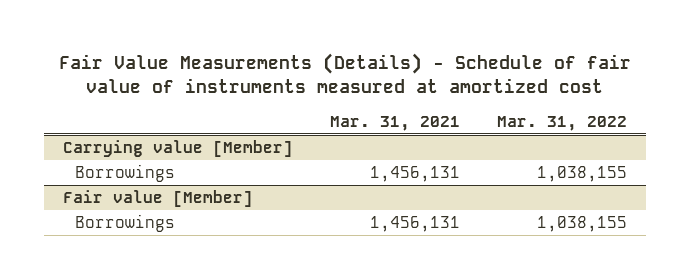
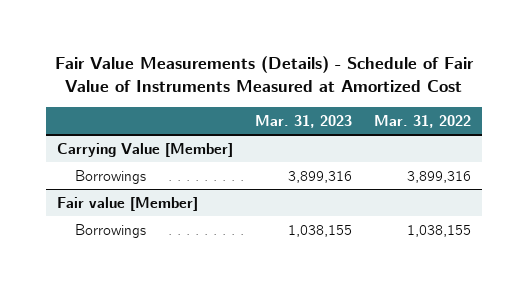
[59,52,632,93] Fair Value Measurements (Details) - Schedule of fair value of instruments measured at amortized cost -> [55,56,475,93] Fair Value Measurements (Details) - Schedule of Fair Value of Instruments Measured at Amortized Cost
[330,115,461,131] Mar. 31, 2021 -> none
none -> [255,114,353,128] Mar. 31, 2023
[62,140,293,158] Carrying value [Member] -> [57,142,234,157] Carrying Value [Member]
[537,166,628,183] 1,038,155 -> [407,170,472,183] 3,899,316

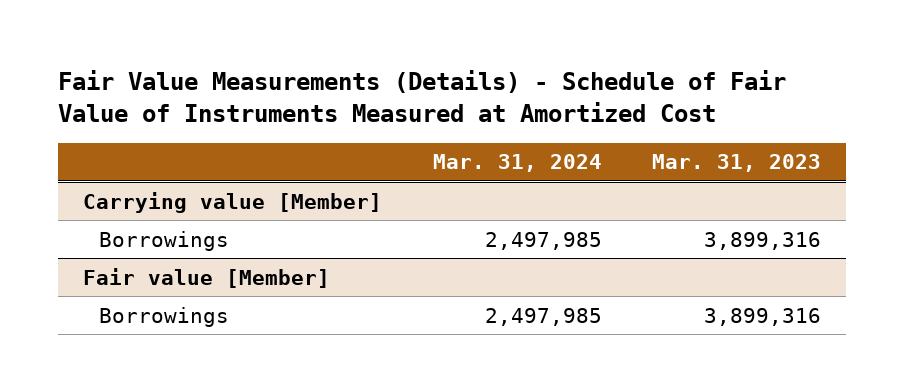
[374,114,472,128] Mar. 31, 2022 -> none
none -> [432,154,602,173] Mar. 31, 2024
[57,142,234,157] Carrying Value [Member] -> [83,191,383,213] Carrying value [Member]
[288,224,353,237] 1,038,155 -> [703,307,821,326] 3,899,316

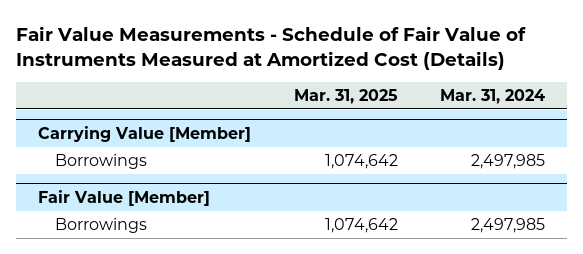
[58,70,787,123] Fair Value Measurements (Details) - Schedule of Fair Value of Instruments Measured at Amortized Cost -> [16,25,527,70] Fair Value Measurements - Schedule of Fair Value of Instruments Measured at Amortized Cost (Details)
[651,154,821,173] Mar. 31, 2023 -> none
none -> [293,88,398,104] Mar. 31, 2025
[83,191,383,213] Carrying value [Member] -> [37,125,251,142] Carrying Value [Member]
[83,267,331,288] Fair value [Member] -> [37,189,210,206] Fair Value [Member]

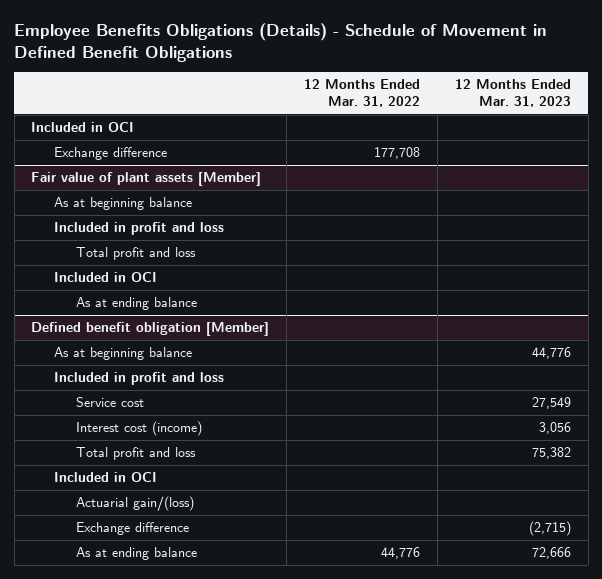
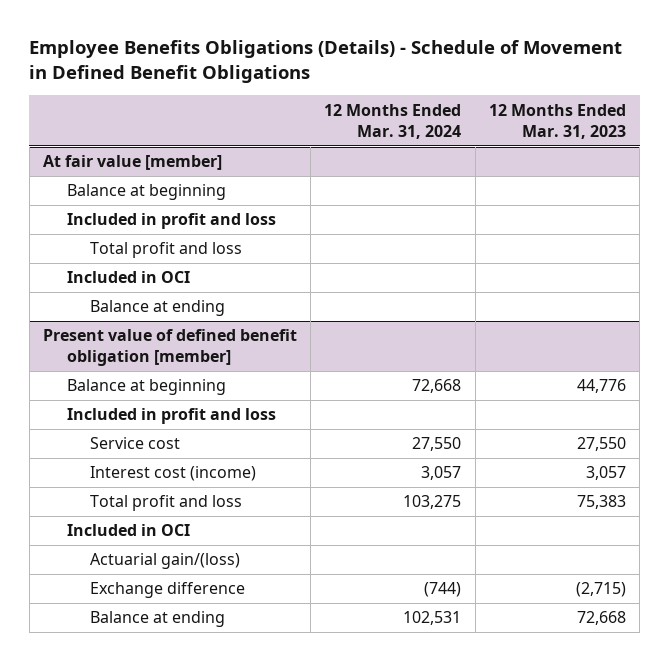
[304,79,421,108] 12 Months Ended Mar. 31, 2022 -> none
none -> [324,103,462,139] 12 Months Ended Mar. 31, 2024
[31,122,135,133] Included in OCI -> none
[53,147,167,161] Exchange difference -> none
[31,172,262,187] Fair value of plant assets [Member] -> [42,155,222,171] At fair value [member]
[53,197,192,211] As at beginning balance -> [66,184,226,201] Balance at beginning
[75,297,197,311] As at ending balance -> [90,300,226,317] Balance at ending
[31,322,270,337] Defined benefit obligation [Member] -> [42,329,297,367] Present value of defined benefit obligation [member]
[53,347,192,361] As at beginning balance -> [66,379,226,396] Balance at beginning
[531,397,571,410] 27,549 -> [576,437,626,452] 27,550
[538,422,571,435] 3,056 -> [585,466,626,481] 3,057
[531,447,571,460] 75,382 -> [576,495,626,510] 75,383
[75,547,197,561] As at ending balance -> [90,611,226,628] Balance at ending
[531,547,571,560] 72,666 -> [576,611,626,626] 72,668

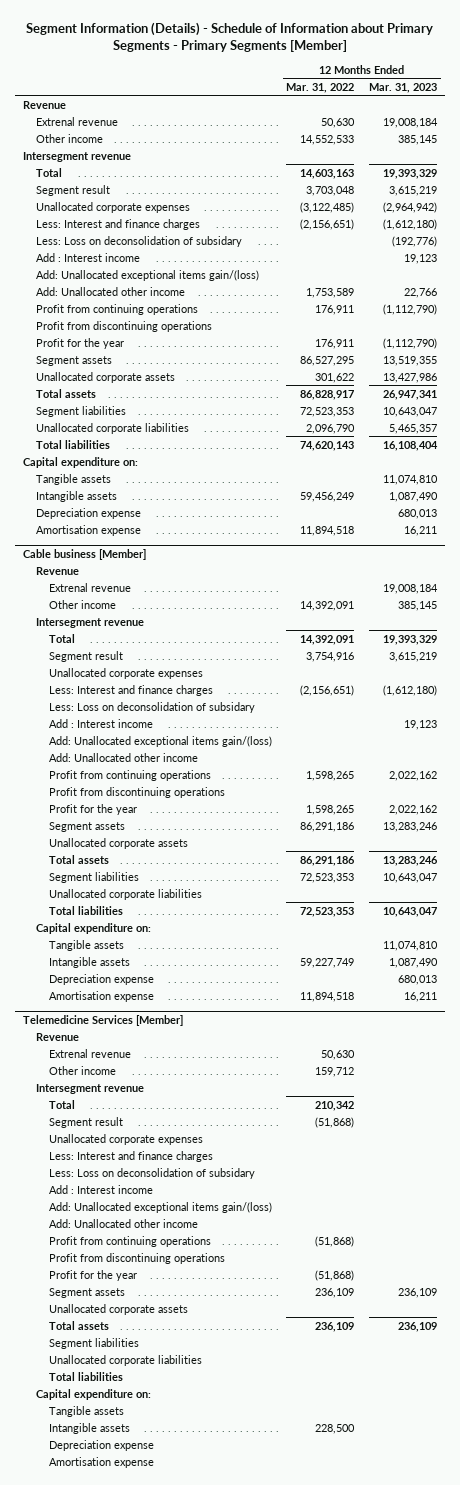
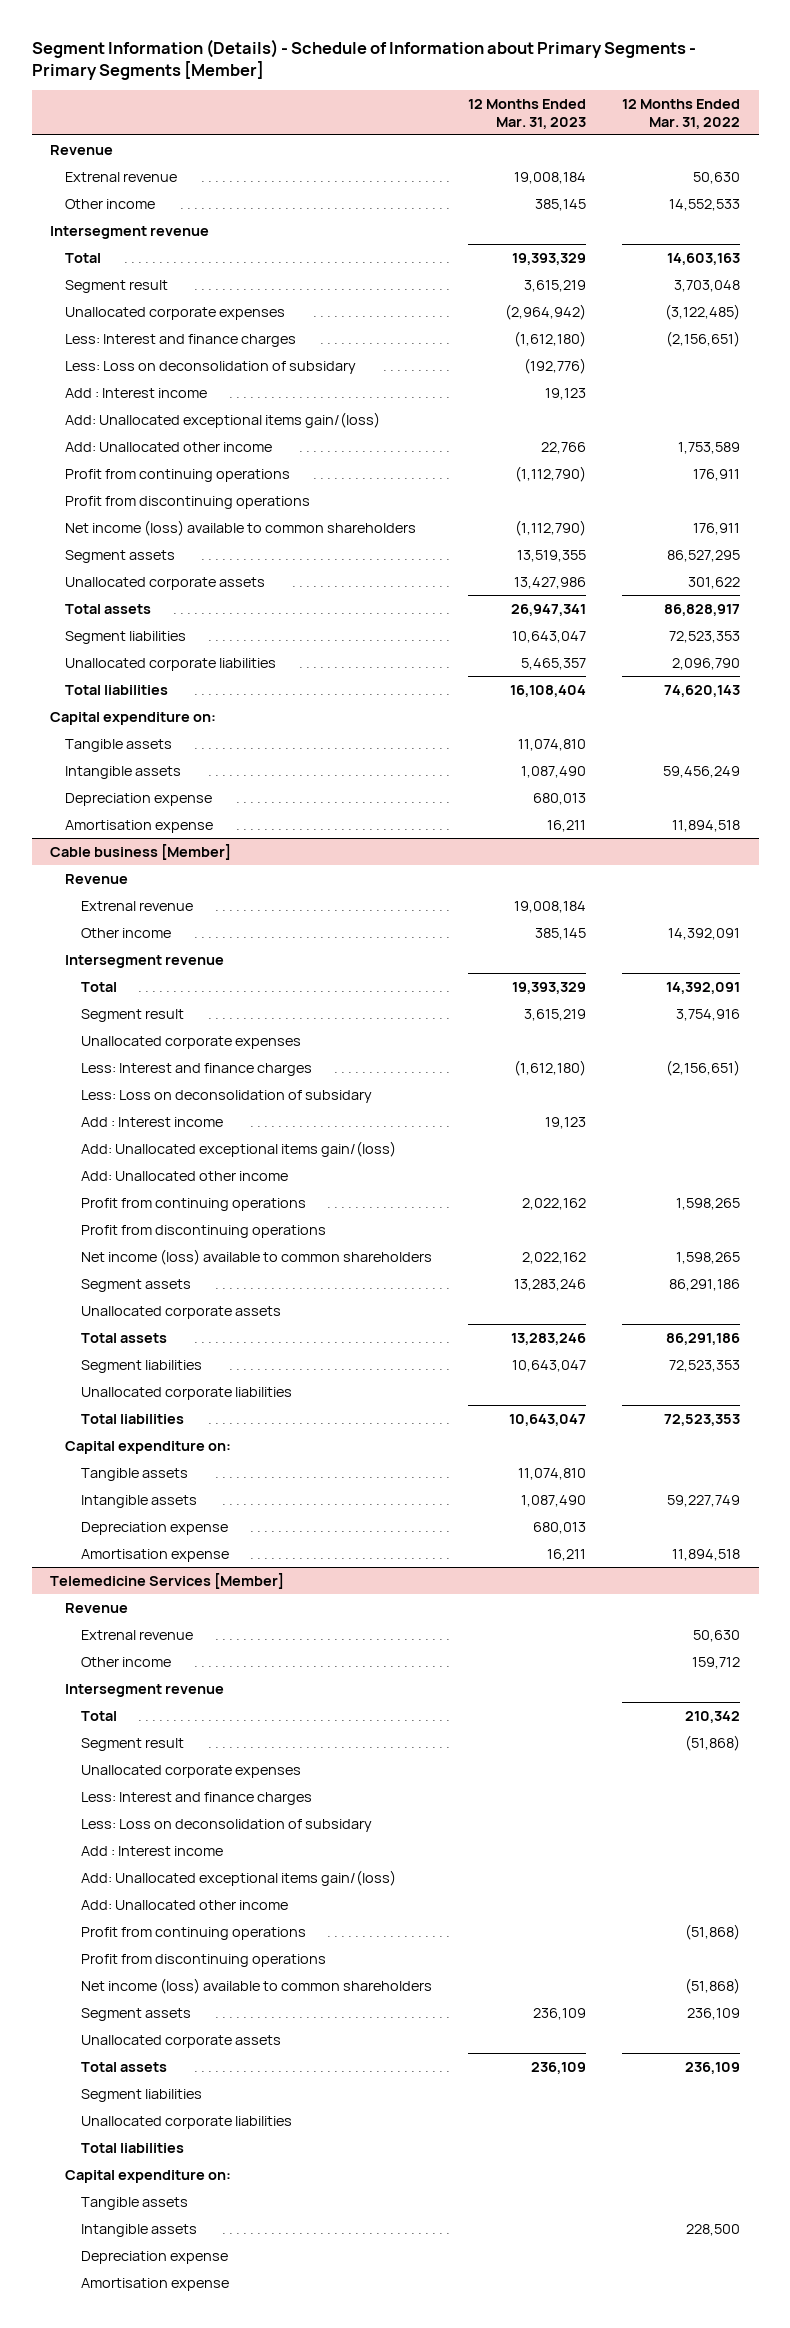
[35,337,124,349] Profit for the year -> [65,519,417,536] Net income (loss) available to common shareholders
[48,803,137,815] Profit for the year -> [80,1248,432,1265] Net income (loss) available to common shareholders
[48,1269,137,1281] Profit for the year -> [80,1977,432,1994] Net income (loss) available to common shareholders

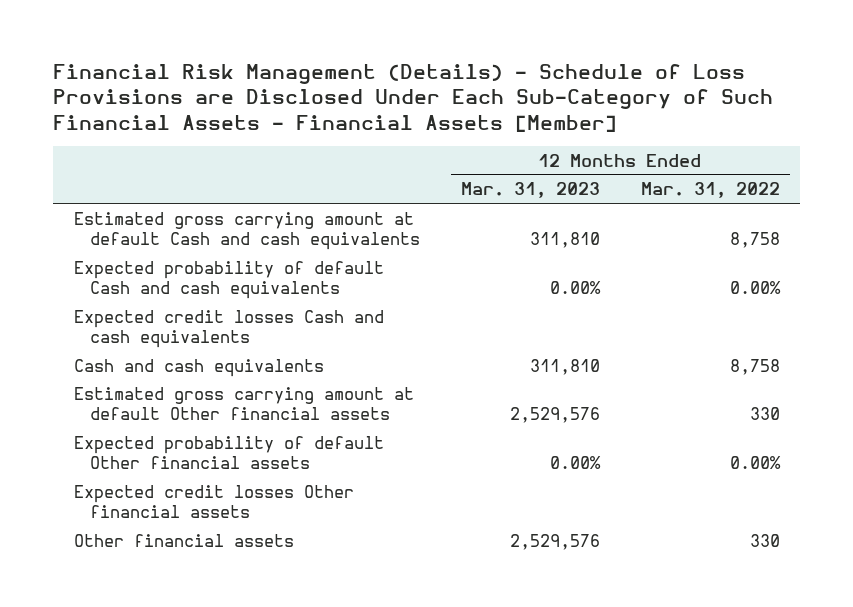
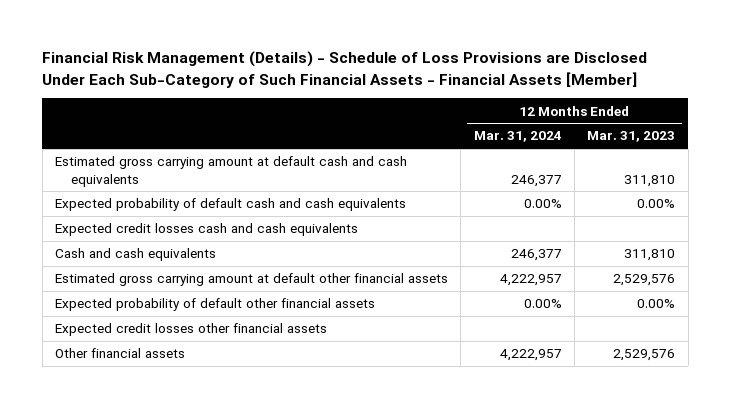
[640,182,780,199] Mar. 31, 2022 -> none
none -> [473,131,562,143] Mar. 31, 2024
[73,211,421,251] Estimated gross carrying amount at default Cash and cash equivalents -> [54,156,407,187] Estimated gross carrying amount at default cash and cash equivalents
[73,260,384,300] Expected probability of default Cash and cash equivalents -> [54,198,406,212] Expected probability of default cash and cash equivalents
[73,309,384,349] Expected credit losses Cash and cash equivalents -> [54,223,358,237] Expected credit losses cash and cash equivalents
[73,386,414,421] Estimated gross carrying amount at default Other financial assets -> [54,273,448,287] Estimated gross carrying amount at default other financial assets
[73,435,384,470] Expected probability of default Other financial assets -> [54,298,375,312] Expected probability of default other financial assets
[73,484,354,519] Expected credit losses Other financial assets -> [54,323,327,337] Expected credit losses other financial assets

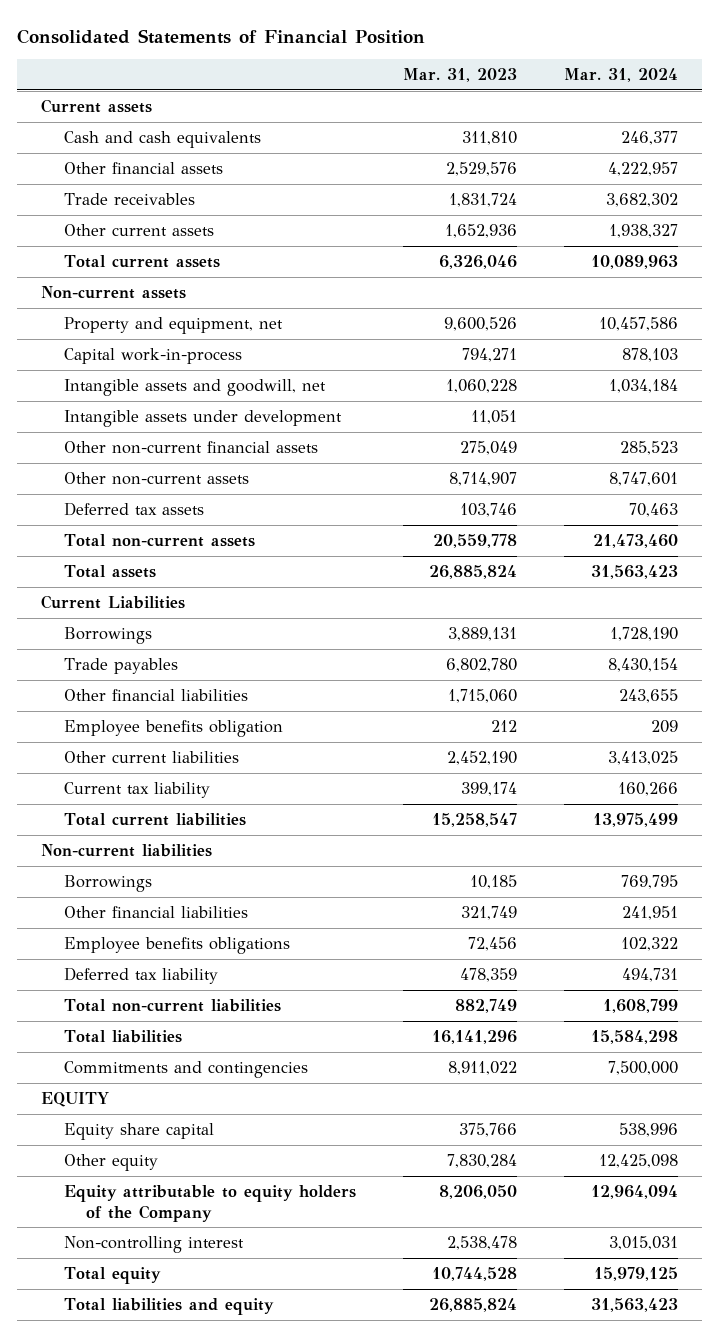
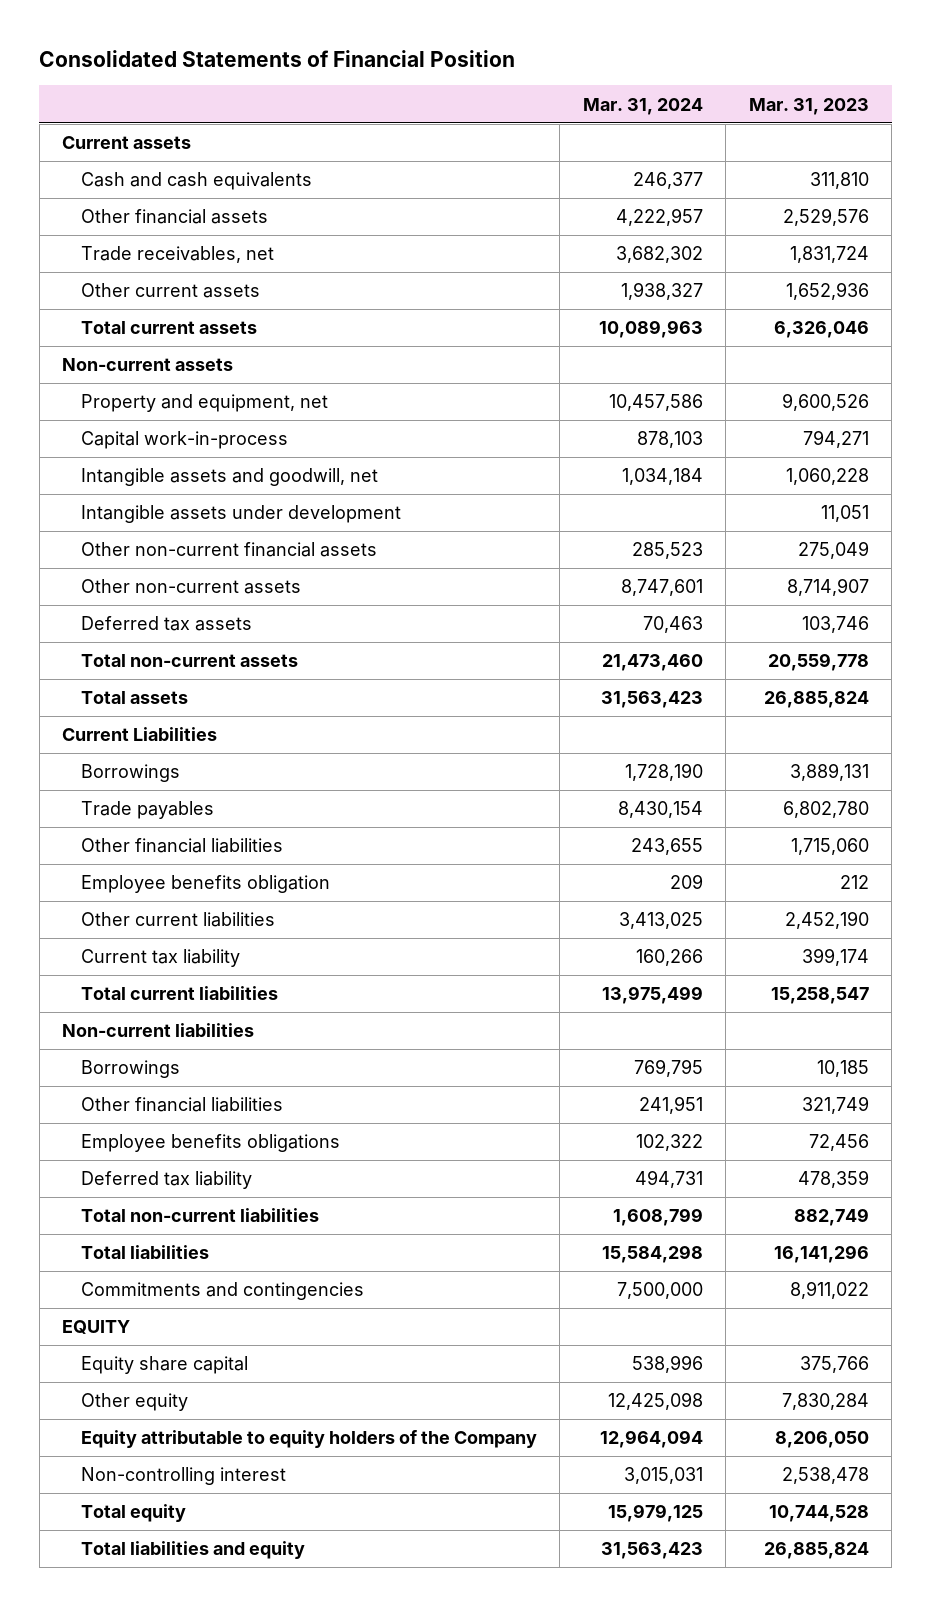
[63,193,195,206] Trade receivables -> [81,246,275,264] Trade receivables, net

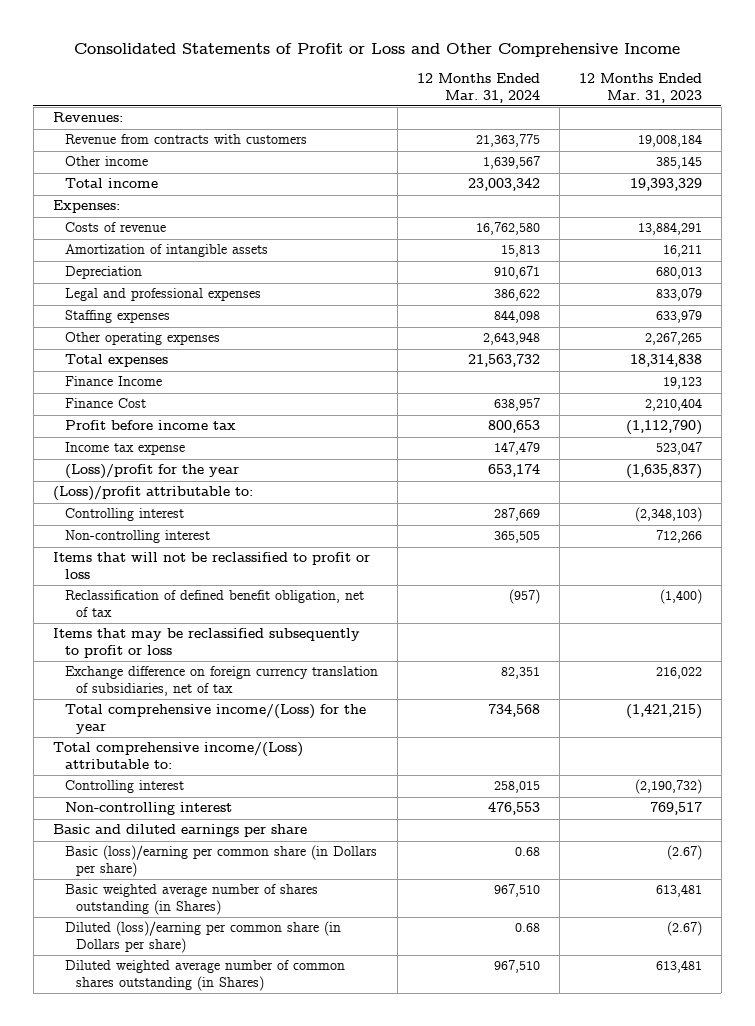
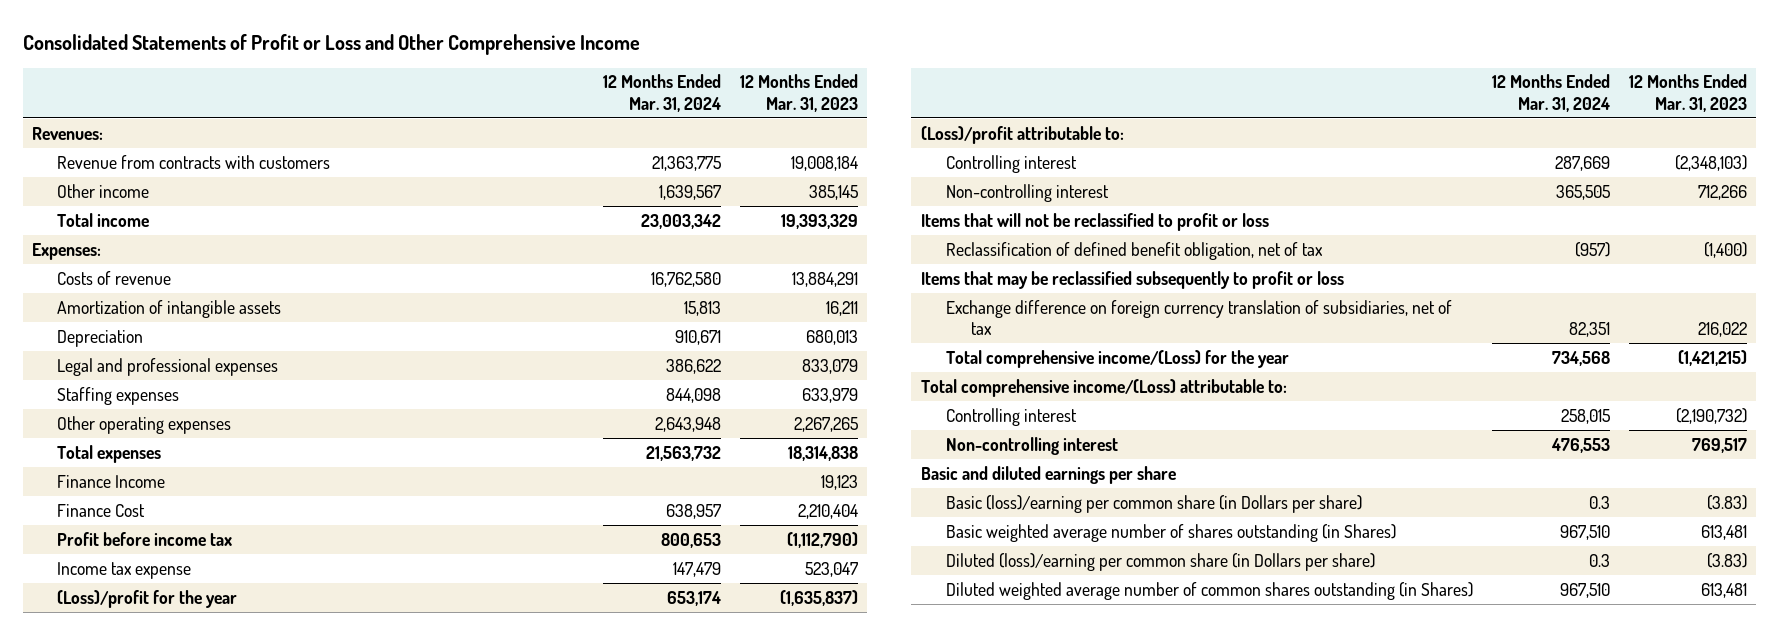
[514,847,540,857] 0.68 -> [1588,495,1610,509] 0.3
[666,845,702,861] (2.67) -> [1706,494,1747,510] (3.83)
[514,923,540,933] 0.68 -> [1588,553,1610,567] 0.3
[666,921,702,937] (2.67) -> [1706,552,1747,568] (3.83)

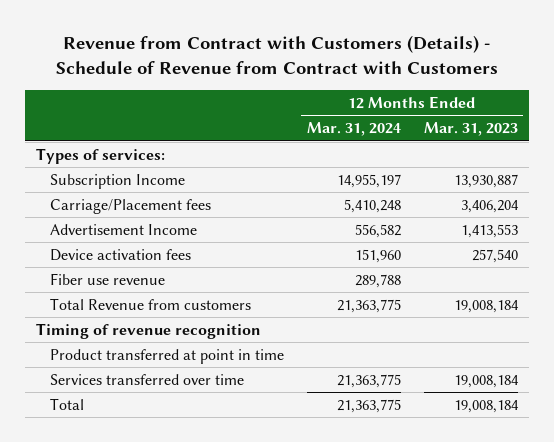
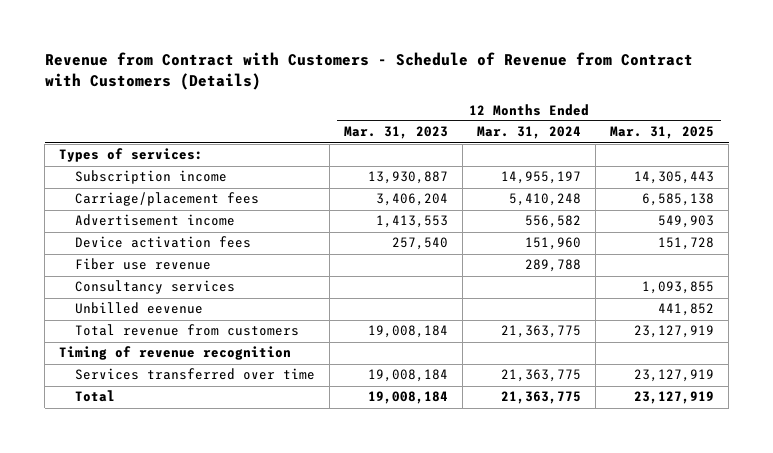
[55,35,498,75] Revenue from Contract with Customers (Details) - Schedule of Revenue from Contract with Customers -> [44,52,693,90] Revenue from Contract with Customers - Schedule of Revenue from Contract with Customers (Details)
none -> [609,126,714,140] Mar. 31, 2025
[49,173,185,189] Subscription Income -> [74,170,227,185] Subscription income
[49,198,211,214] Carriage/Placement fees -> [74,192,259,207] Carriage/placement fees
[49,223,197,235] Advertisement Income -> [74,214,235,227] Advertisement income
none -> [74,280,235,295] Consultancy services
none -> [74,302,203,315] Unbilled eevenue
[49,297,251,310] Total Revenue from customers -> [74,324,299,337] Total revenue from customers
[49,348,284,364] Product transferred at point in time -> none

